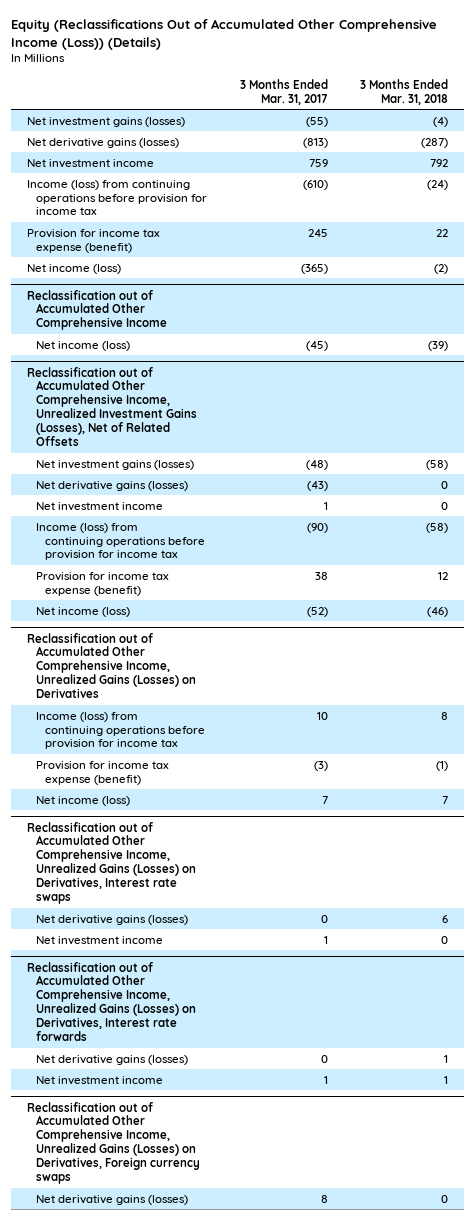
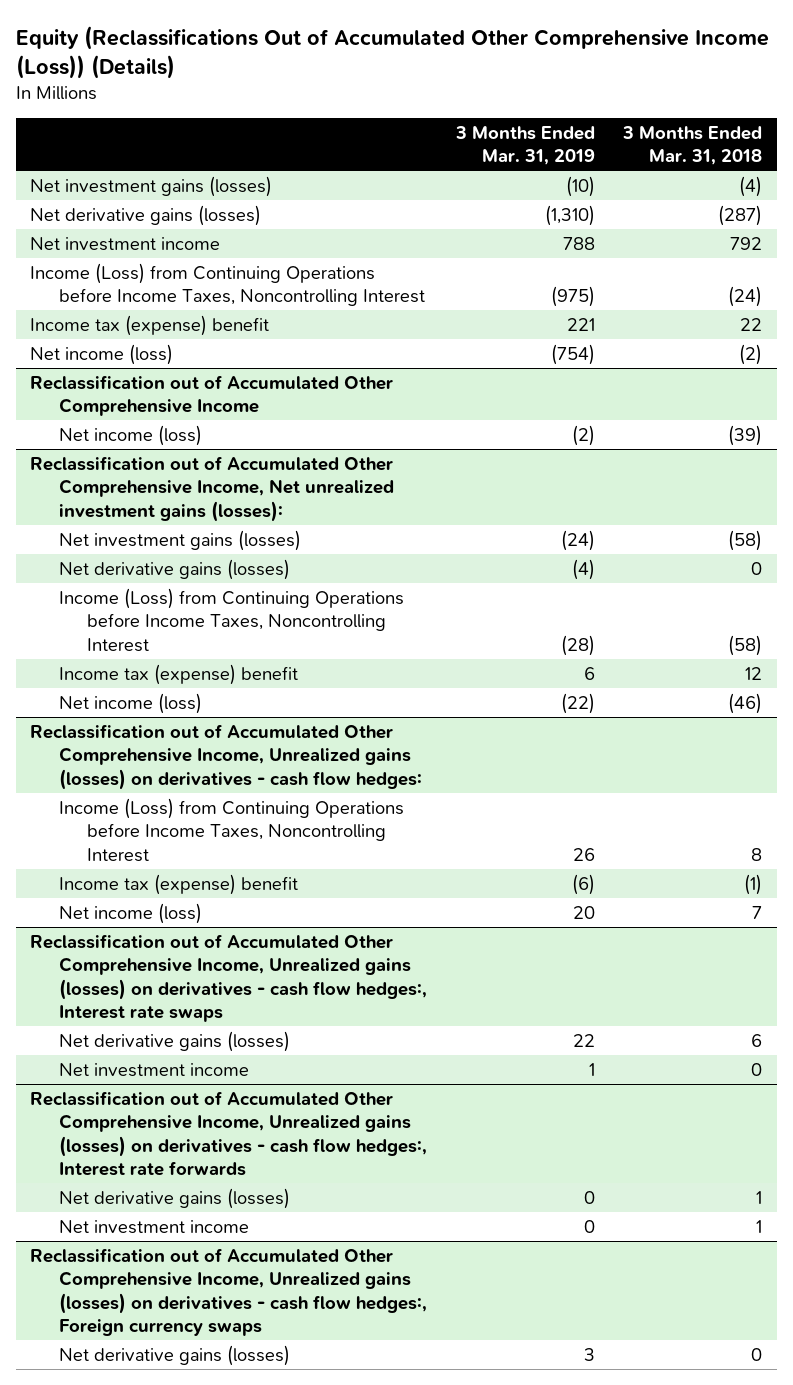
[239,78,328,105] 3 Months Ended Mar. 31, 2017 -> none
none -> [454,125,595,166] 3 Months Ended Mar. 31, 2019
[27,179,208,216] Income (loss) from continuing operations before provision for income tax -> [30,262,425,307] Income (Loss) from Continuing Operations before Income Taxes, Noncontrolling Interest
[27,228,161,253] Provision for income tax expense (benefit) -> [30,314,270,336] Income tax (expense) benefit
[27,366,198,446] Reclassification out of Accumulated Other Comprehensive Income, Unrealized Investment Gains (Losses), Net of Related Offsets -> [30,455,394,522] Reclassification out of Accumulated Other Comprehensive Income, Net unrealized investment gains (losses):
[36,501,164,511] Net investment income -> none
[36,522,206,561] Income (loss) from continuing operations before provision for income tax -> [58,587,404,652] Income (Loss) from Continuing Operations before Income Taxes, Noncontrolling Interest
[36,571,170,596] Provision for income tax expense (benefit) -> [58,663,298,685] Income tax (expense) benefit
[27,632,197,699] Reclassification out of Accumulated Other Comprehensive Income, Unrealized Gains (Losses) on Derivatives -> [30,723,422,790] Reclassification out of Accumulated Other Comprehensive Income, Unrealized gains (losses) on derivatives - cash flow hedges:
[36,711,206,750] Income (loss) from continuing operations before provision for income tax -> [58,797,404,862] Income (Loss) from Continuing Operations before Income Taxes, Noncontrolling Interest
[36,760,170,785] Provision for income tax expense (benefit) -> [58,873,298,895] Income tax (expense) benefit
[27,821,197,904] Reclassification out of Accumulated Other Comprehensive Income, Unrealized Gains (Losses) on Derivatives, Interest rate swaps -> [30,933,427,1023] Reclassification out of Accumulated Other Comprehensive Income, Unrealized gains (losses) on derivatives - cash flow hedges:, Interest rate swaps
[27,961,197,1041] Reclassification out of Accumulated Other Comprehensive Income, Unrealized Gains (Losses) on Derivatives, Interest rate forwards -> [30,1090,427,1177] Reclassification out of Accumulated Other Comprehensive Income, Unrealized gains (losses) on derivatives - cash flow hedges:, Interest rate forwards
[27,1101,201,1184] Reclassification out of Accumulated Other Comprehensive Income, Unrealized Gains (Losses) on Derivatives, Foreign currency swaps -> [30,1247,427,1337] Reclassification out of Accumulated Other Comprehensive Income, Unrealized gains (losses) on derivatives - cash flow hedges:, Foreign currency swaps

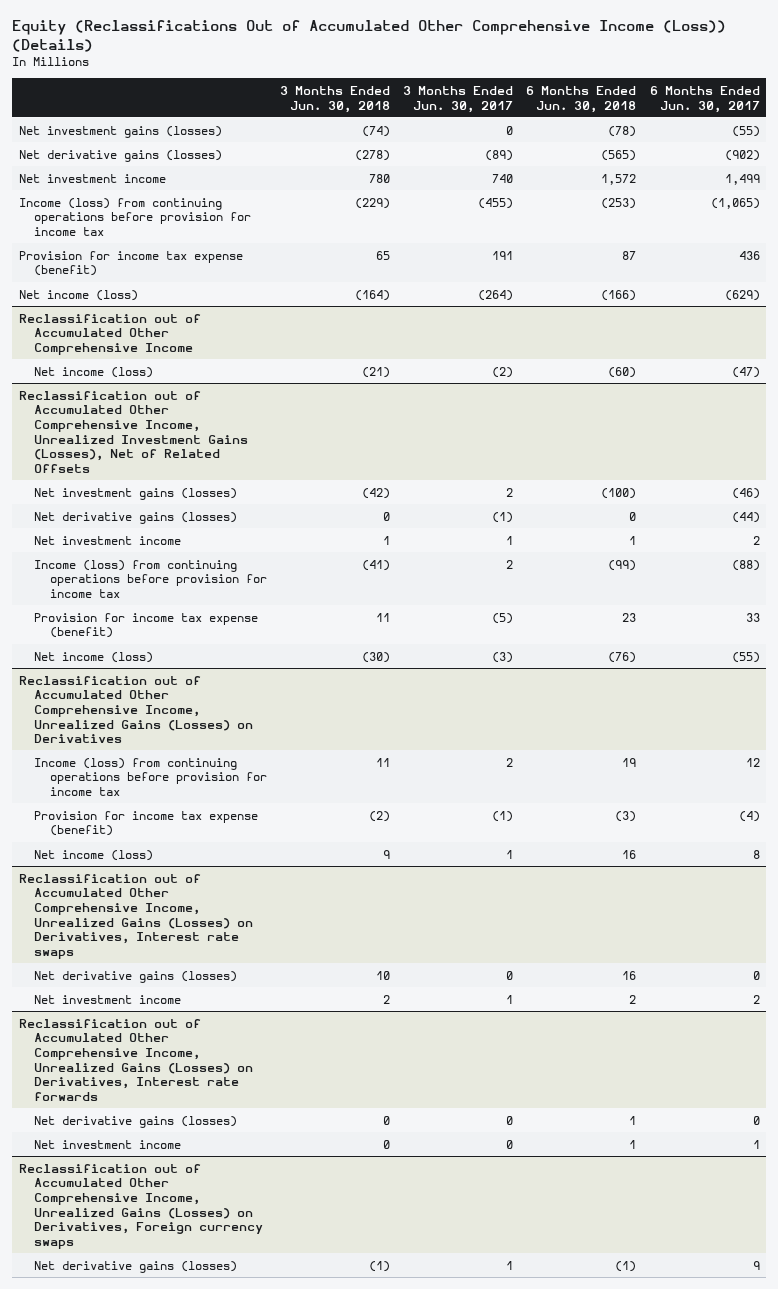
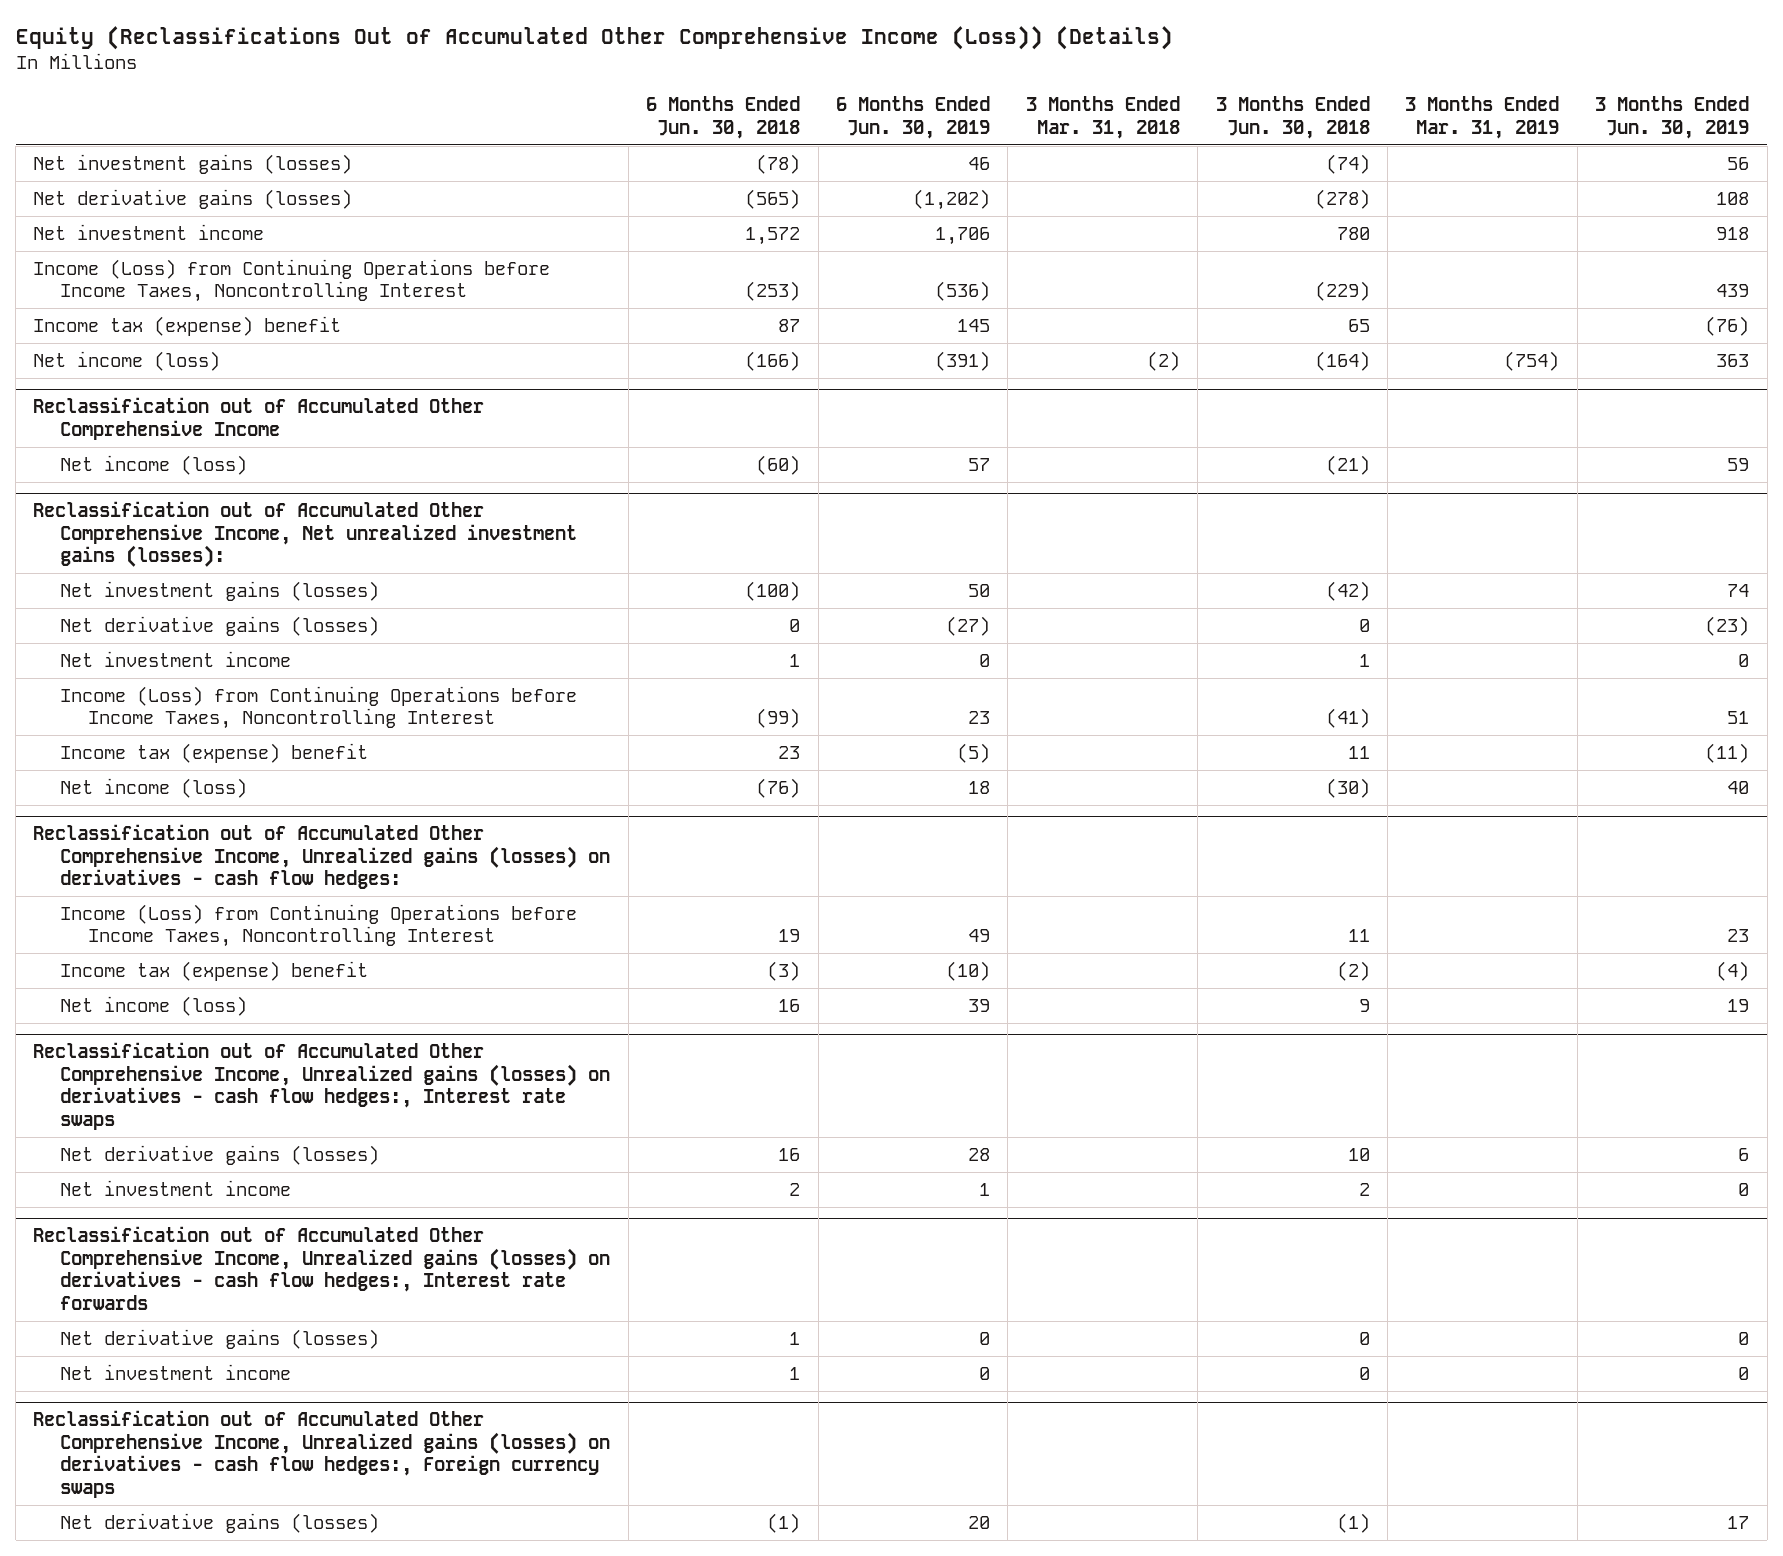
[403,85,514,113] 3 Months Ended Jun. 30, 2017 -> none
[649,85,760,113] 6 Months Ended Jun. 30, 2017 -> none
none -> [836,96,991,140] 6 Months Ended Jun. 30, 2019
none -> [1025,96,1180,140] 3 Months Ended Mar. 31, 2018
none -> [1405,96,1560,140] 3 Months Ended Mar. 31, 2019
none -> [1595,96,1750,140] 3 Months Ended Jun. 30, 2019
[18,197,252,236] Income (loss) from continuing operations before provision for income tax -> [33,258,551,303] Income (Loss) from Continuing Operations before Income Taxes, Noncontrolling Interest
[18,250,243,277] Provision for income tax expense (benefit) -> [33,315,342,336] Income tax (expense) benefit
[18,390,249,473] Reclassification out of Accumulated Other Comprehensive Income, Unrealized Investment Gains (Losses), Net of Related Offsets -> [33,501,578,568] Reclassification out of Accumulated Other Comprehensive Income, Net unrealized investment gains (losses):
[34,559,267,598] Income (loss) from continuing operations before provision for income tax -> [60,685,578,730] Income (Loss) from Continuing Operations before Income Taxes, Noncontrolling Interest
[34,612,259,639] Provision for income tax expense (benefit) -> [60,742,369,763] Income tax (expense) benefit
[18,675,254,744] Reclassification out of Accumulated Other Comprehensive Income, Unrealized Gains (Losses) on Derivatives -> [33,824,611,890] Reclassification out of Accumulated Other Comprehensive Income, Unrealized gains (losses) on derivatives - cash flow hedges:
[34,757,267,796] Income (loss) from continuing operations before provision for income tax -> [60,903,578,948] Income (Loss) from Continuing Operations before Income Taxes, Noncontrolling Interest
[34,810,259,837] Provision for income tax expense (benefit) -> [60,960,369,981] Income tax (expense) benefit
[18,873,254,959] Reclassification out of Accumulated Other Comprehensive Income, Unrealized Gains (Losses) on Derivatives, Interest rate swaps -> [33,1042,611,1130] Reclassification out of Accumulated Other Comprehensive Income, Unrealized gains (losses) on derivatives - cash flow hedges:, Interest rate swaps
[18,1018,254,1101] Reclassification out of Accumulated Other Comprehensive Income, Unrealized Gains (Losses) on Derivatives, Interest rate forwards -> [33,1226,611,1310] Reclassification out of Accumulated Other Comprehensive Income, Unrealized gains (losses) on derivatives - cash flow hedges:, Interest rate forwards
[18,1163,264,1249] Reclassification out of Accumulated Other Comprehensive Income, Unrealized Gains (Losses) on Derivatives, Foreign currency swaps -> [33,1410,611,1498] Reclassification out of Accumulated Other Comprehensive Income, Unrealized gains (losses) on derivatives - cash flow hedges:, Foreign currency swaps

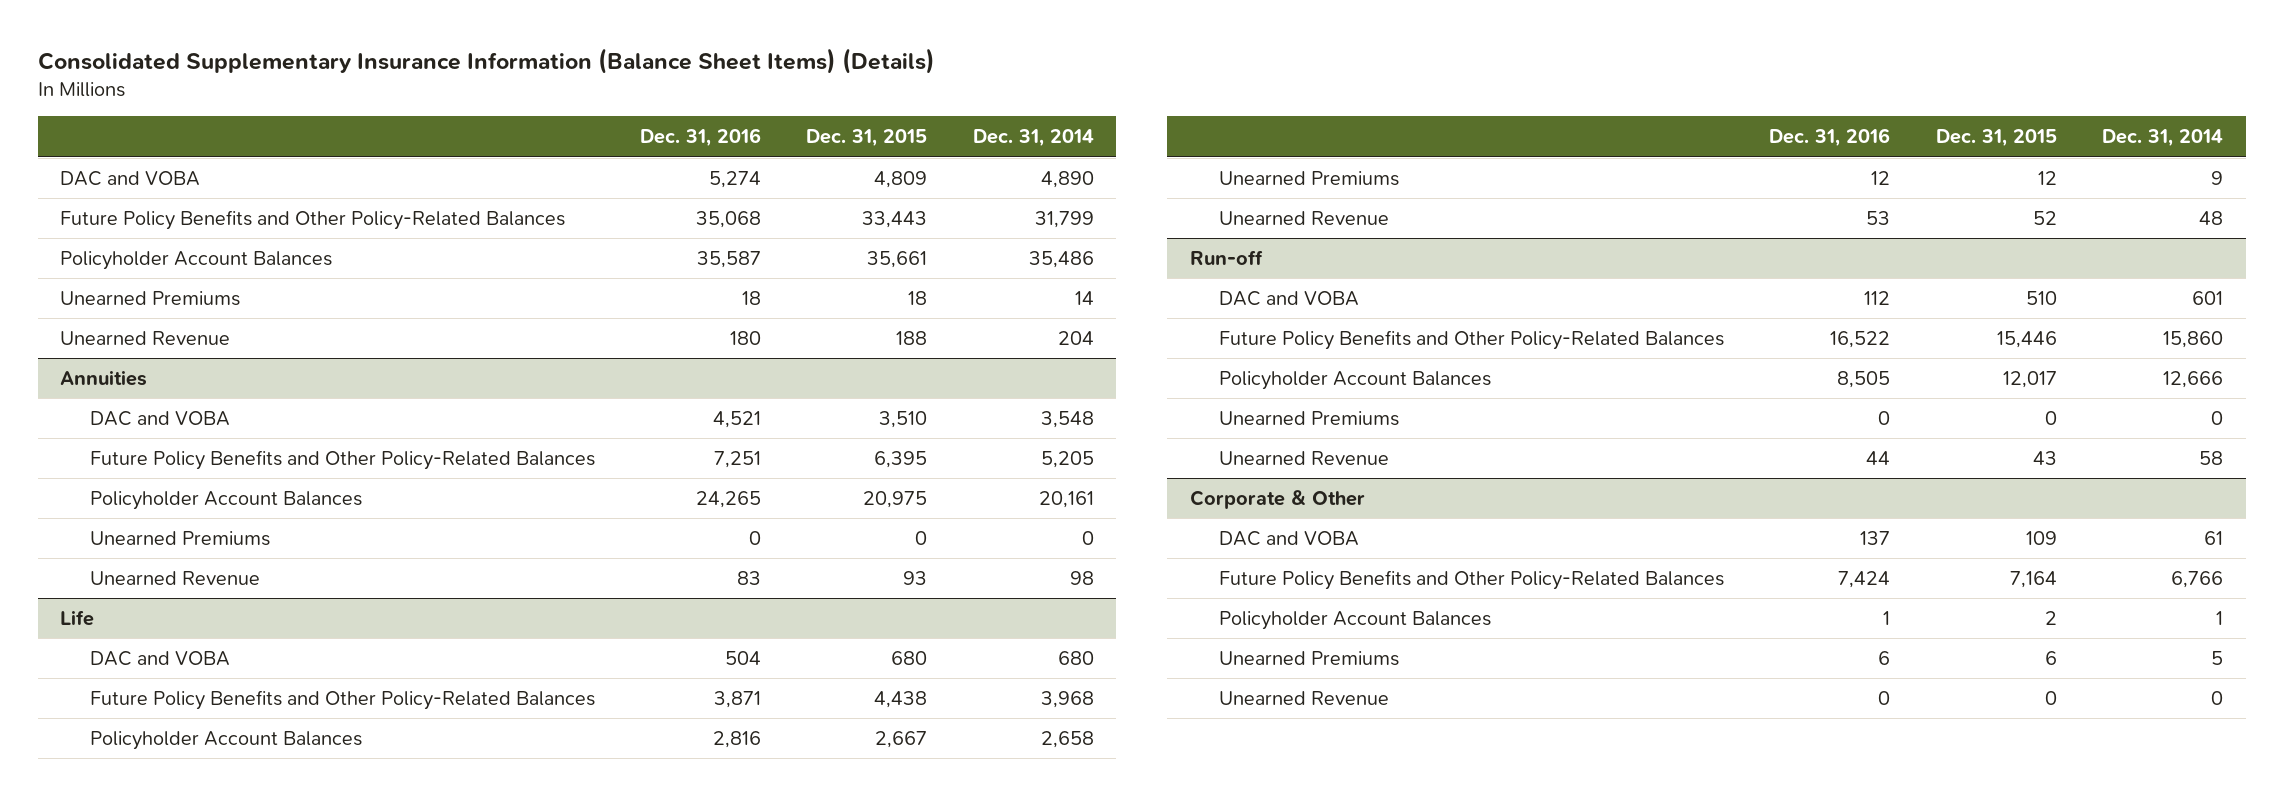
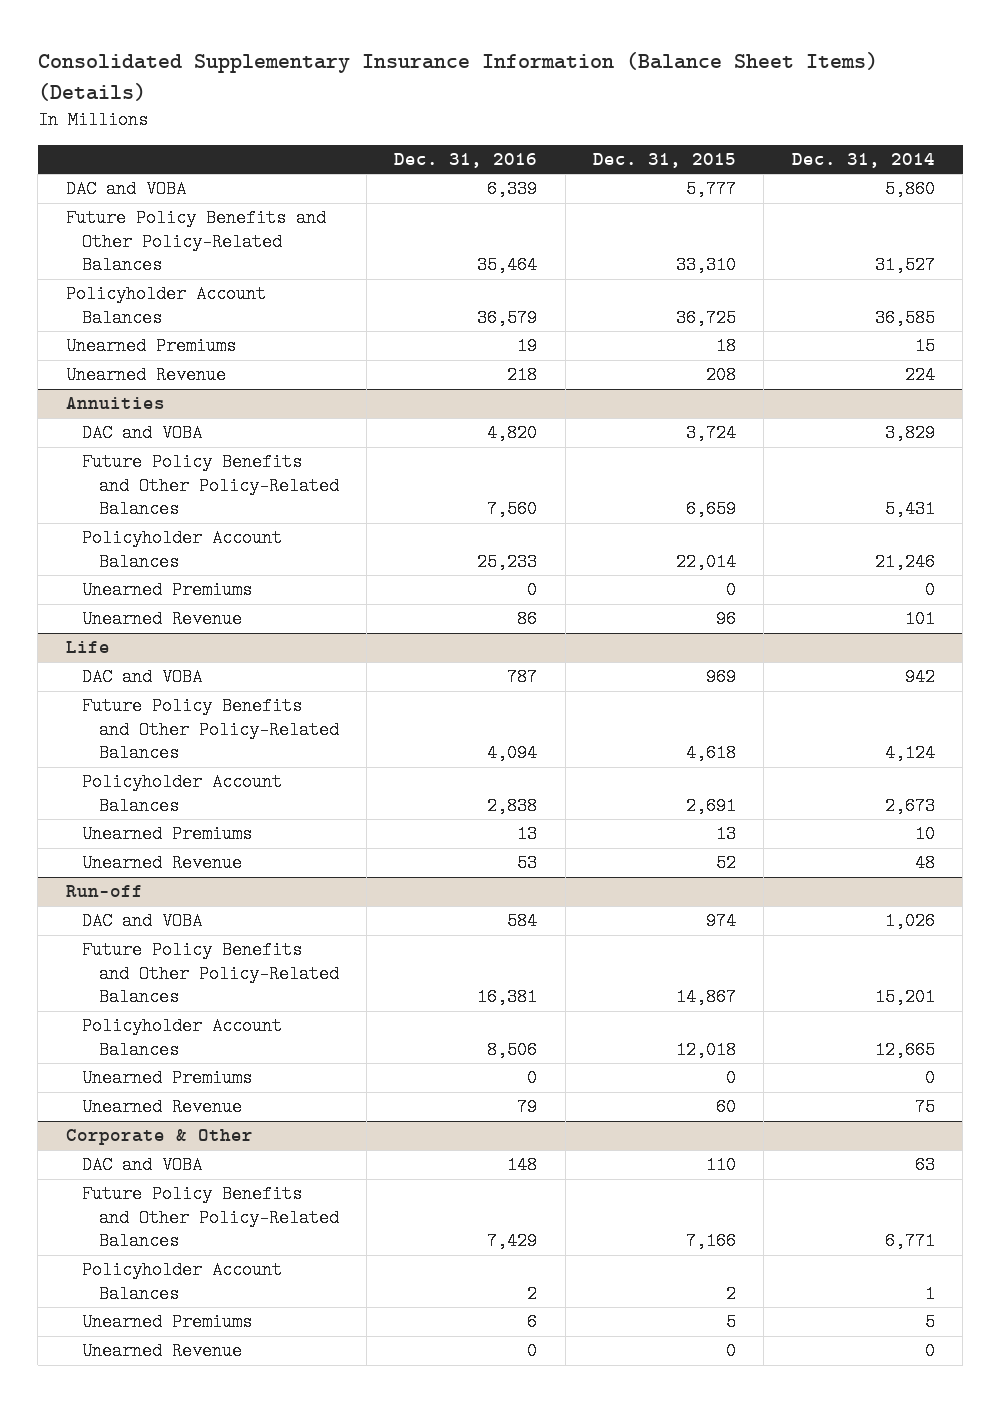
[709,171,762,189] 5,274 -> [487,180,538,199] 6,339
[874,171,928,189] 4,809 -> [686,180,737,199] 5,777
[1040,171,1094,189] 4,890 -> [884,180,935,199] 5,860
[696,211,762,229] 35,068 -> [477,256,538,275] 35,464
[862,211,928,229] 33,443 -> [676,256,737,275] 33,310
[1034,211,1094,229] 31,799 -> [874,256,935,275] 31,527
[697,251,762,269] 35,587 -> [477,308,538,327] 36,579
[867,251,928,269] 35,661 -> [676,308,737,327] 36,725
[1028,251,1094,269] 35,486 -> [874,308,935,327] 36,585
[742,291,762,306] 18 -> [517,337,538,356] 19
[1074,291,1094,306] 14 -> [914,337,935,356] 15
[730,331,762,346] 180 -> [507,366,538,385] 218
[896,331,928,346] 188 -> [706,366,737,385] 208
[1057,331,1094,346] 204 -> [904,366,935,385] 224
[713,411,762,429] 4,521 -> [487,424,538,443] 4,820
[879,411,928,429] 3,510 -> [686,424,737,443] 3,724
[1040,411,1094,429] 3,548 -> [884,424,935,443] 3,829
[714,451,762,469] 7,251 -> [487,500,538,519] 7,560
[874,451,928,469] 6,395 -> [686,500,737,519] 6,659
[1040,451,1094,469] 5,205 -> [884,500,935,519] 5,431
[696,491,762,509] 24,265 -> [477,552,538,571] 25,233
[863,491,928,509] 20,975 -> [676,552,737,571] 22,014
[1038,491,1094,509] 20,161 -> [874,552,935,571] 21,246
[737,571,762,586] 83 -> [517,610,538,629] 86
[903,571,928,586] 93 -> [716,610,737,629] 96
[1069,571,1094,586] 98 -> [904,610,935,629] 101
[725,651,762,666] 504 -> [507,668,538,687] 787
[891,651,928,666] 680 -> [706,668,737,687] 969
[1057,651,1094,666] 680 -> [904,668,935,687] 942
[714,691,762,709] 3,871 -> [487,744,538,763] 4,094
[874,691,928,709] 4,438 -> [686,744,737,763] 4,618
[1040,691,1094,709] 3,968 -> [884,744,935,763] 4,124
[713,731,762,749] 2,816 -> [487,796,538,815] 2,838
[875,731,928,749] 2,667 -> [686,796,737,815] 2,691
[1040,731,1094,749] 2,658 -> [884,796,935,815] 2,673
[1871,171,1891,186] 12 -> [517,825,538,844] 13
[2037,171,2057,186] 12 -> [716,825,737,844] 13
[2211,171,2224,186] 9 -> [914,825,935,844] 10
[1864,291,1891,306] 112 -> [507,912,538,931] 584
[2025,291,2057,306] 510 -> [706,912,737,931] 974
[2192,291,2224,306] 601 -> [884,912,935,931] 1,026
[1830,331,1891,349] 16,522 -> [477,988,538,1007] 16,381
[1996,331,2057,349] 15,446 -> [676,988,737,1007] 14,867
[2163,331,2224,349] 15,860 -> [874,988,935,1007] 15,201
[1837,371,1891,389] 8,505 -> [487,1040,538,1059] 8,506
[2002,371,2057,389] 12,017 -> [676,1040,737,1059] 12,018
[2163,371,2224,389] 12,666 -> [874,1040,935,1059] 12,665
[1866,451,1891,466] 44 -> [517,1098,538,1117] 79
[2032,451,2057,466] 43 -> [716,1098,737,1117] 60
[2199,451,2224,466] 58 -> [914,1098,935,1117] 75
[1860,531,1891,546] 137 -> [507,1156,538,1175] 148
[2025,531,2057,546] 109 -> [706,1156,737,1175] 110
[2204,531,2224,546] 61 -> [914,1156,935,1175] 63
[1838,571,1891,589] 7,424 -> [487,1232,538,1251] 7,429
[2009,571,2057,589] 7,164 -> [686,1232,737,1251] 7,166
[2171,571,2224,589] 6,766 -> [884,1232,935,1251] 6,771
[1883,611,1891,626] 1 -> [527,1284,538,1303] 2
[2044,651,2057,666] 6 -> [726,1313,737,1332] 5

